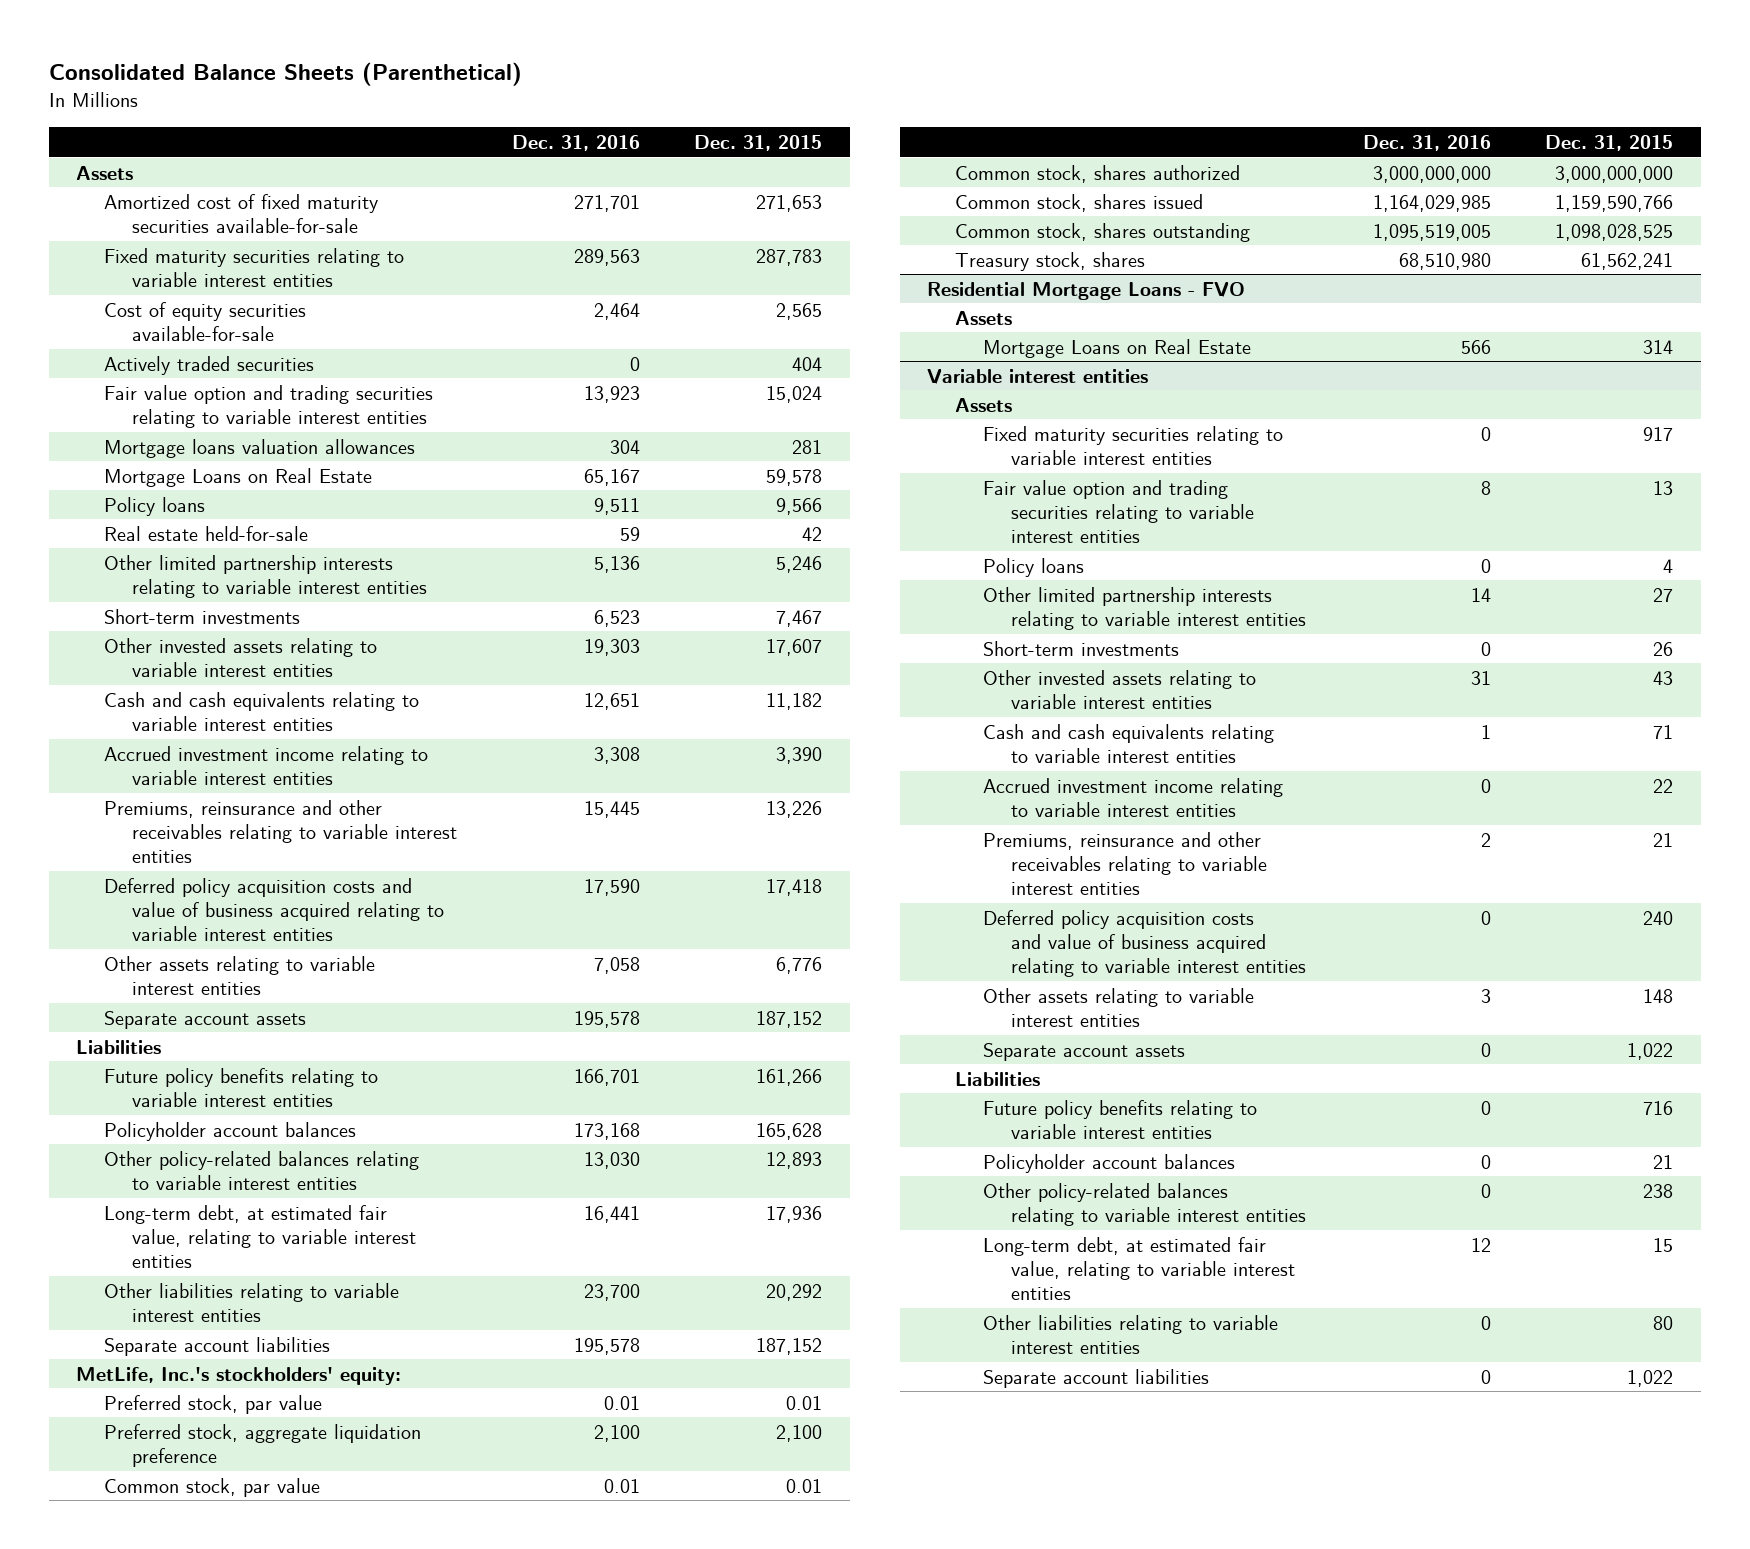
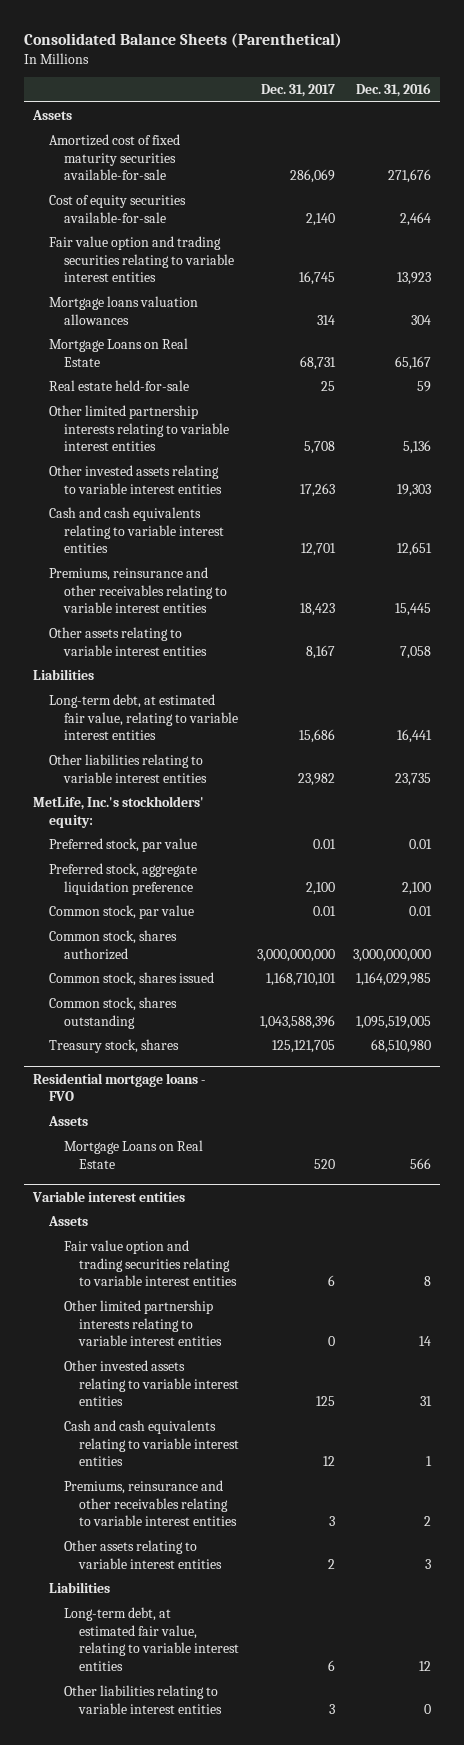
[694,135,823,152] Dec. 31, 2015 -> none
none -> [261,84,336,98] Dec. 31, 2017
[104,247,405,288] Fixed maturity securities relating to variable interest entities -> none
[573,194,640,212] 271,701 -> [388,169,432,184] 271,676
[104,355,315,375] Actively traded securities -> none
[104,496,206,516] Policy loans -> none
[104,608,301,624] Short-term investments -> none
[104,745,429,786] Accrued investment income relating to variable interest entities -> none
[104,877,444,942] Deferred policy acquisition costs and value of business acquired relating to variable interest entities -> none
[104,1010,307,1029] Separate account assets -> none
[104,1067,379,1108] Future policy benefits relating to variable interest entities -> none
[104,1121,357,1141] Policyholder account balances -> none
[104,1150,420,1191] Other policy-related balances relating to variable interest entities -> none
[104,1336,331,1356] Separate account liabilities -> none
[583,1283,640,1301] 23,700 -> [395,772,432,786] 23,735
[927,281,1246,300] Residential Mortgage Loans - FVO -> [33,1072,206,1102] Residential mortgage loans - FVO
[982,425,1283,466] Fixed maturity securities relating to variable interest entities -> none
[982,557,1084,577] Policy loans -> none
[982,640,1179,656] Short-term investments -> none
[982,777,1283,818] Accrued investment income relating to variable interest entities -> none
[982,909,1306,978] Deferred policy acquisition costs and value of business acquired relating to variable interest entities -> none
[982,1042,1185,1061] Separate account assets -> none
[982,1099,1257,1140] Future policy benefits relating to variable interest entities -> none
[982,1153,1235,1173] Policyholder account balances -> none
[982,1182,1306,1227] Other policy-related balances relating to variable interest entities -> none
[982,1368,1209,1388] Separate account liabilities -> none

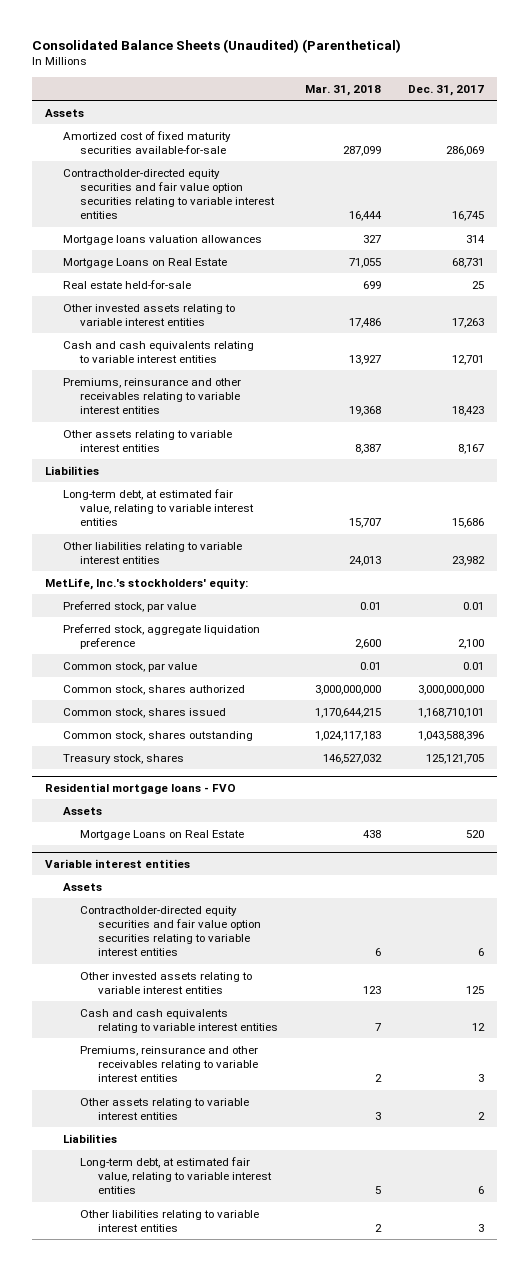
[24,33,343,49] Consolidated Balance Sheets (Parenthetical) -> [31,38,401,53] Consolidated Balance Sheets (Unaudited) (Parenthetical)
[356,83,432,98] Dec. 31, 2016 -> none
none -> [304,84,381,96] Mar. 31, 2018
[48,194,186,223] Cost of equity securities available-for-sale -> none
[48,235,234,283] Fair value option and trading securities relating to variable interest entities -> [62,168,276,220] Contractholder-directed equity securities and fair value option securities relating to variable interest entities
[48,404,229,452] Other limited partnership interests relating to variable interest entities -> none
[63,1299,222,1347] Other limited partnership interests relating to variable interest entities -> none
[63,1239,237,1287] Fair value option and trading securities relating to variable interest entities -> [80,905,261,957] Contractholder-directed equity securities and fair value option securities relating to variable interest entities

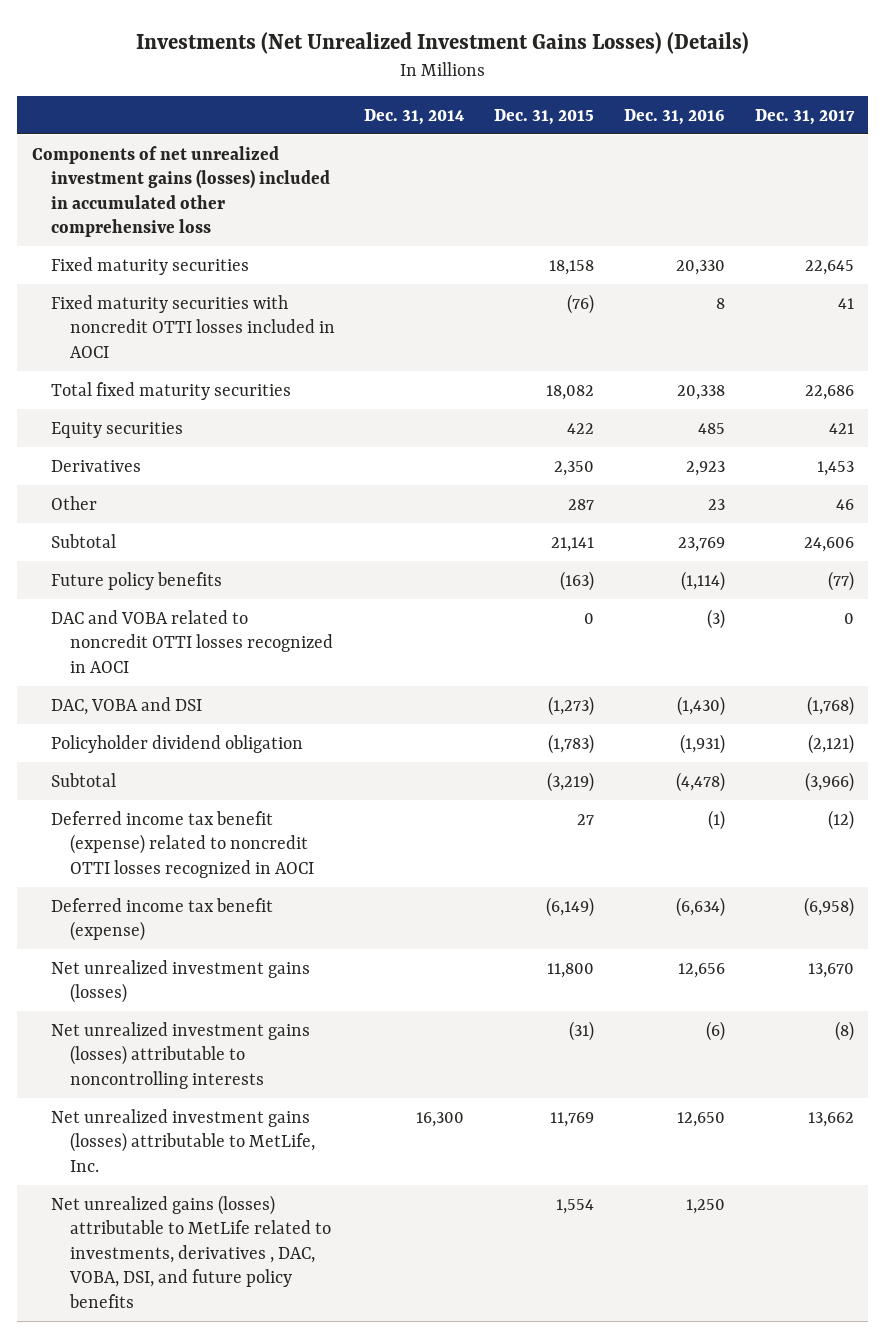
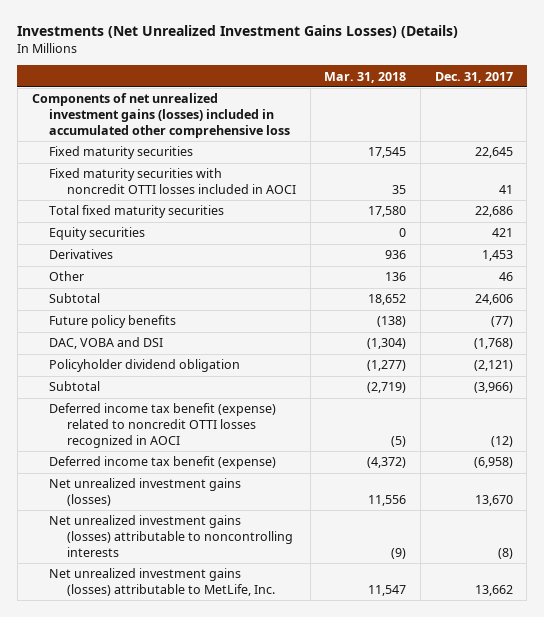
[364,108,465,125] Dec. 31, 2014 -> none
[494,108,595,125] Dec. 31, 2015 -> none
[623,108,725,125] Dec. 31, 2016 -> none
none -> [324,71,407,83] Mar. 31, 2018
[50,609,333,673] DAC and VOBA related to noncredit OTTI losses recognized in AOCI -> none
[50,1194,331,1309] Net unrealized gains (losses) attributable to MetLife related to investments, derivatives , DAC, VOBA, DSI, and future policy benefits -> none

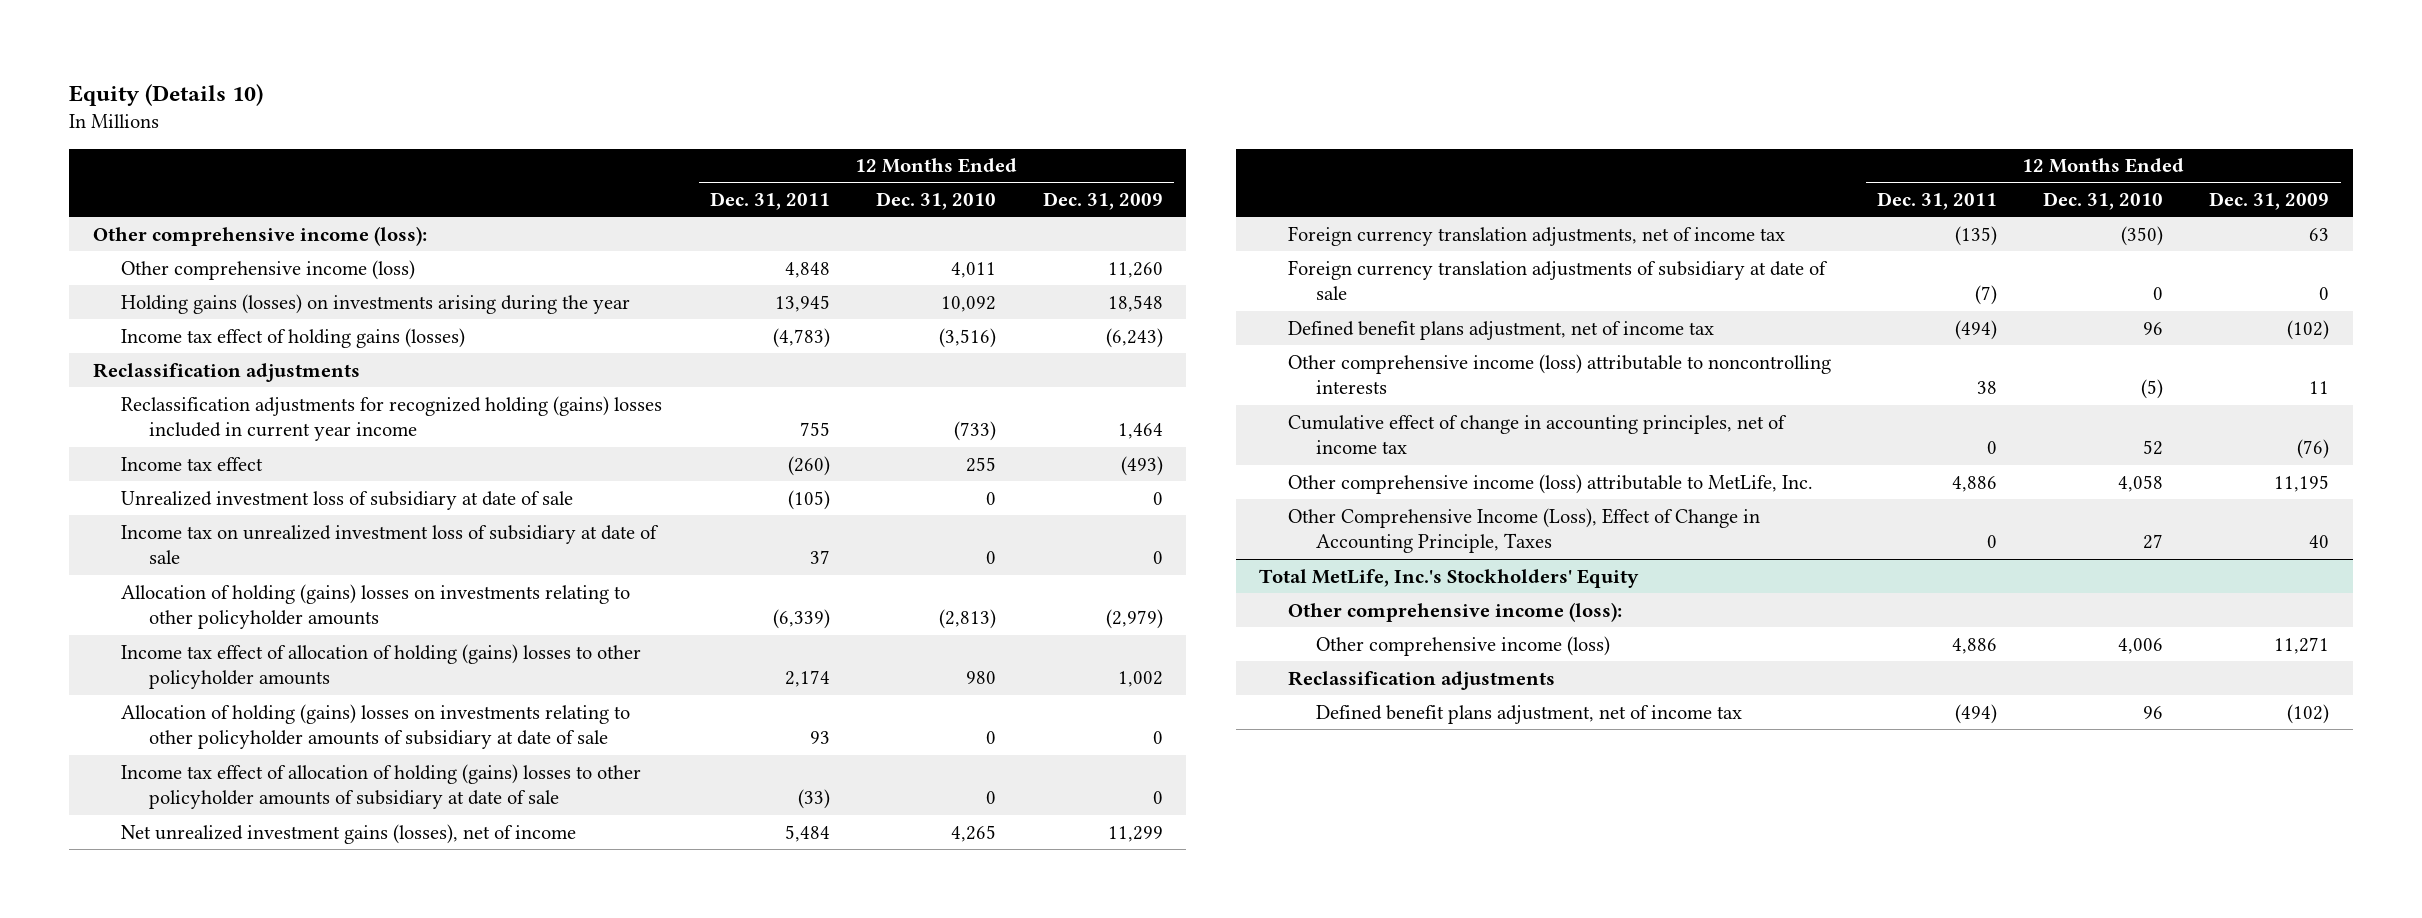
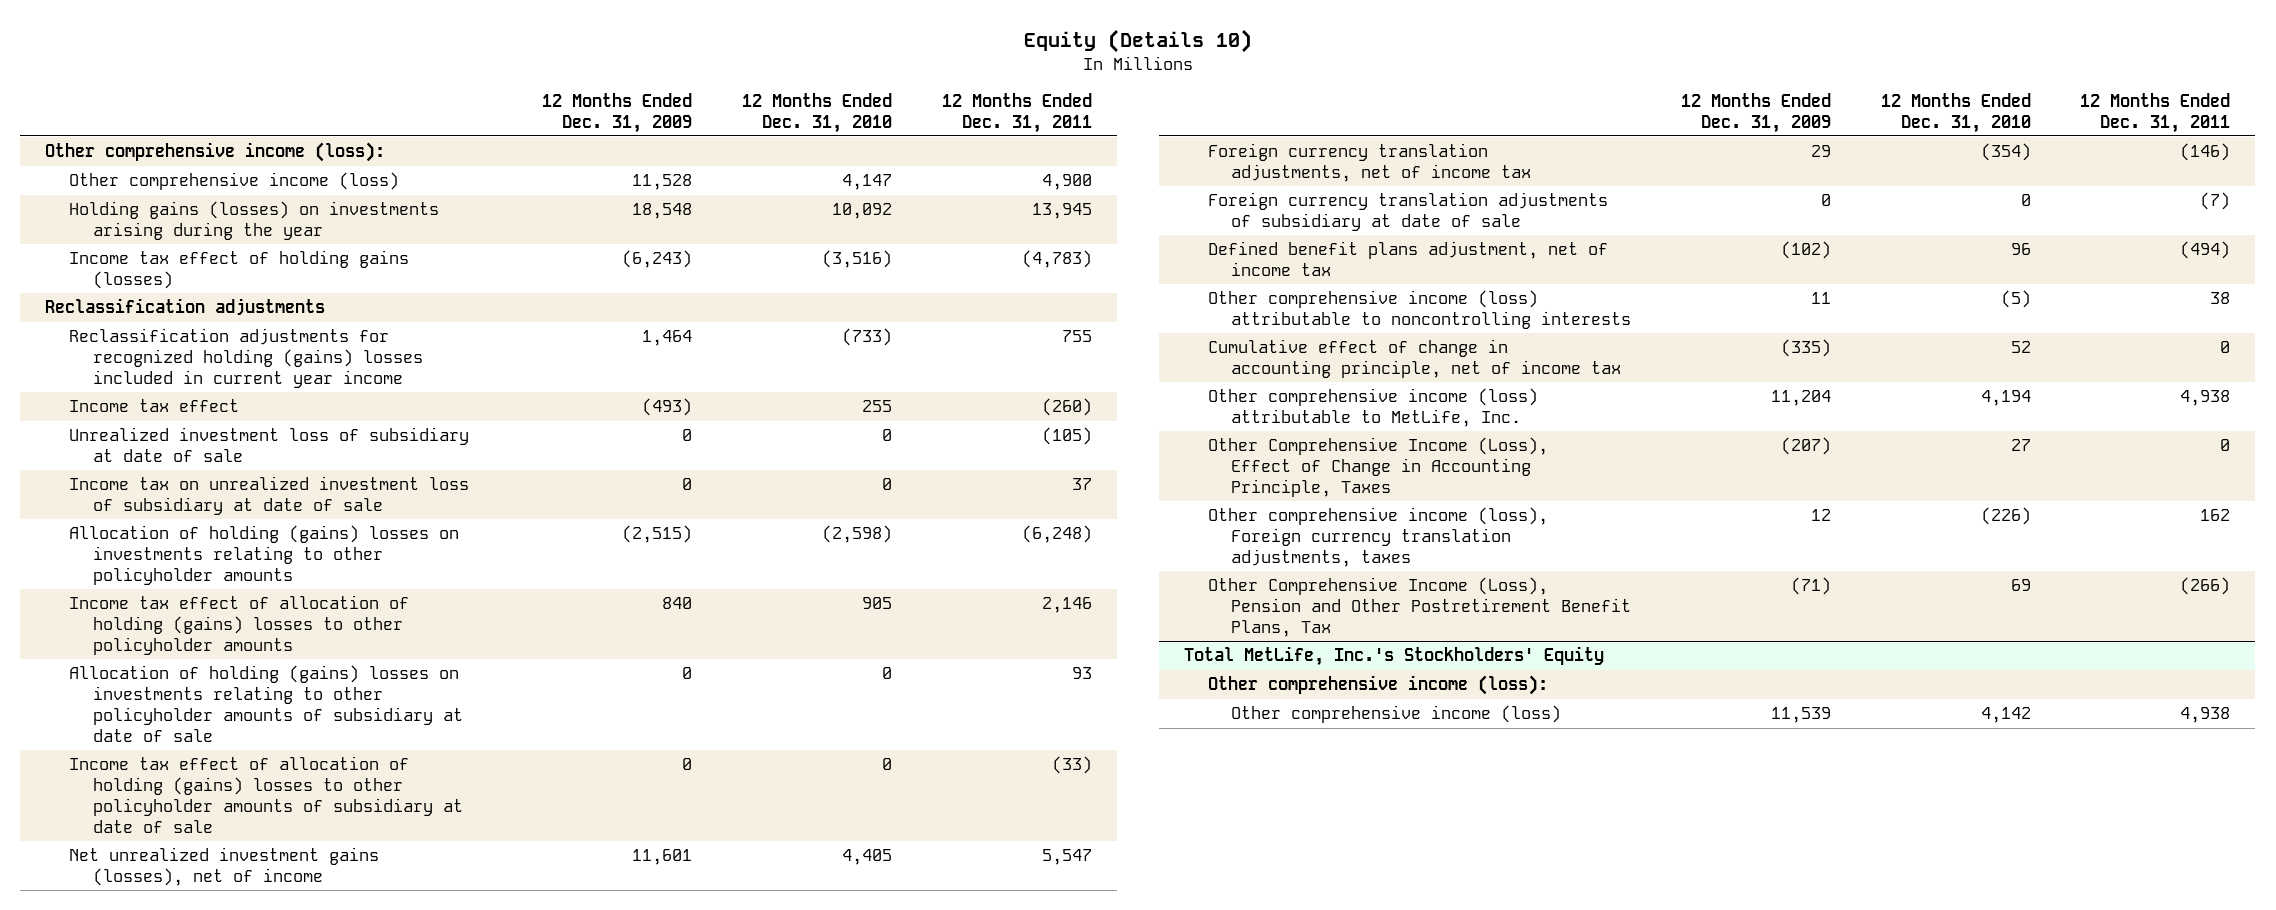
[785,261,831,278] 4,848 -> [1041,174,1092,191] 4,900
[951,261,997,278] 4,011 -> [841,174,892,191] 4,147
[1107,261,1163,278] 11,260 -> [632,174,693,191] 11,528
[773,609,831,630] (6,339) -> [1021,525,1092,544] (6,248)
[939,609,997,630] (2,813) -> [821,525,892,544] (2,598)
[1105,609,1163,630] (2,979) -> [622,525,693,544] (2,515)
[785,670,831,688] 2,174 -> [1041,597,1092,614] 2,146
[966,671,997,685] 980 -> [861,597,892,610] 905
[1117,671,1163,688] 1,002 -> [662,597,693,610] 840
[785,824,831,842] 5,484 -> [1041,849,1092,866] 5,547
[951,824,997,842] 4,265 -> [841,849,892,866] 4,405
[1107,825,1163,842] 11,299 -> [632,849,693,866] 11,601
[1955,225,1998,246] (135) -> [2180,143,2231,162] (146)
[2121,225,2164,246] (350) -> [1980,143,2031,162] (354)
[2309,227,2330,241] 63 -> [1811,145,1832,158] 29
[1287,414,1787,455] Cumulative effect of change in accounting principles, net of income tax -> [1207,339,1622,379] Cumulative effect of change in accounting principle, net of income tax
[2297,439,2330,460] (76) -> [1781,339,1832,358] (335)
[1952,475,1998,492] 4,886 -> [2180,390,2231,407] 4,938
[2118,474,2164,492] 4,058 -> [1980,390,2031,407] 4,194
[2274,474,2330,492] 11,195 -> [1771,390,1832,407] 11,204
[2309,535,2330,549] 40 -> [1781,437,1832,456] (207)
none -> [1207,507,1548,567] Other comprehensive income (loss), Foreign currency translation adjustments, taxes
none -> [1207,577,1632,637] Other Comprehensive Income (Loss), Pension and Other Postretirement Benefit Plans, Tax
[1287,670,1555,690] Reclassification adjustments -> none
[1316,704,1743,724] Defined benefit plans adjustment, net of income tax -> none
[1952,637,1998,654] 4,886 -> [2180,707,2231,724] 4,938
[2118,637,2164,654] 4,006 -> [1980,707,2031,724] 4,142
[2274,636,2330,654] 11,271 -> [1771,707,1832,724] 11,539

